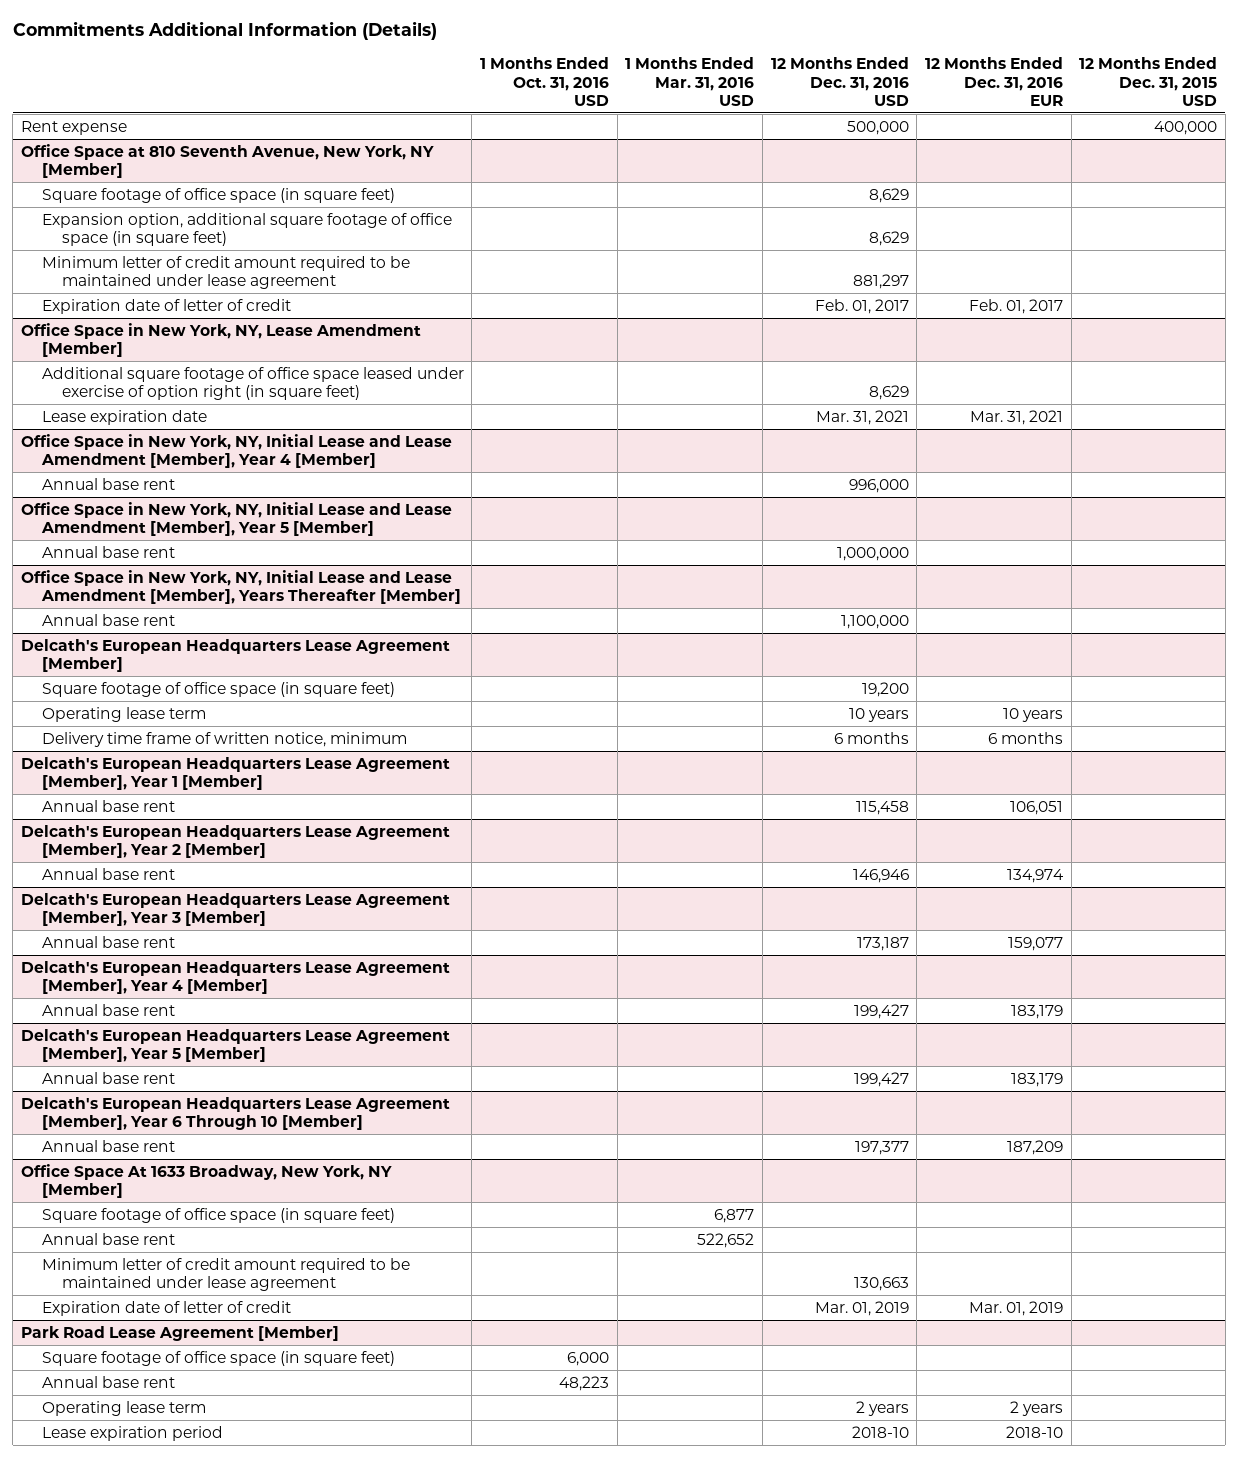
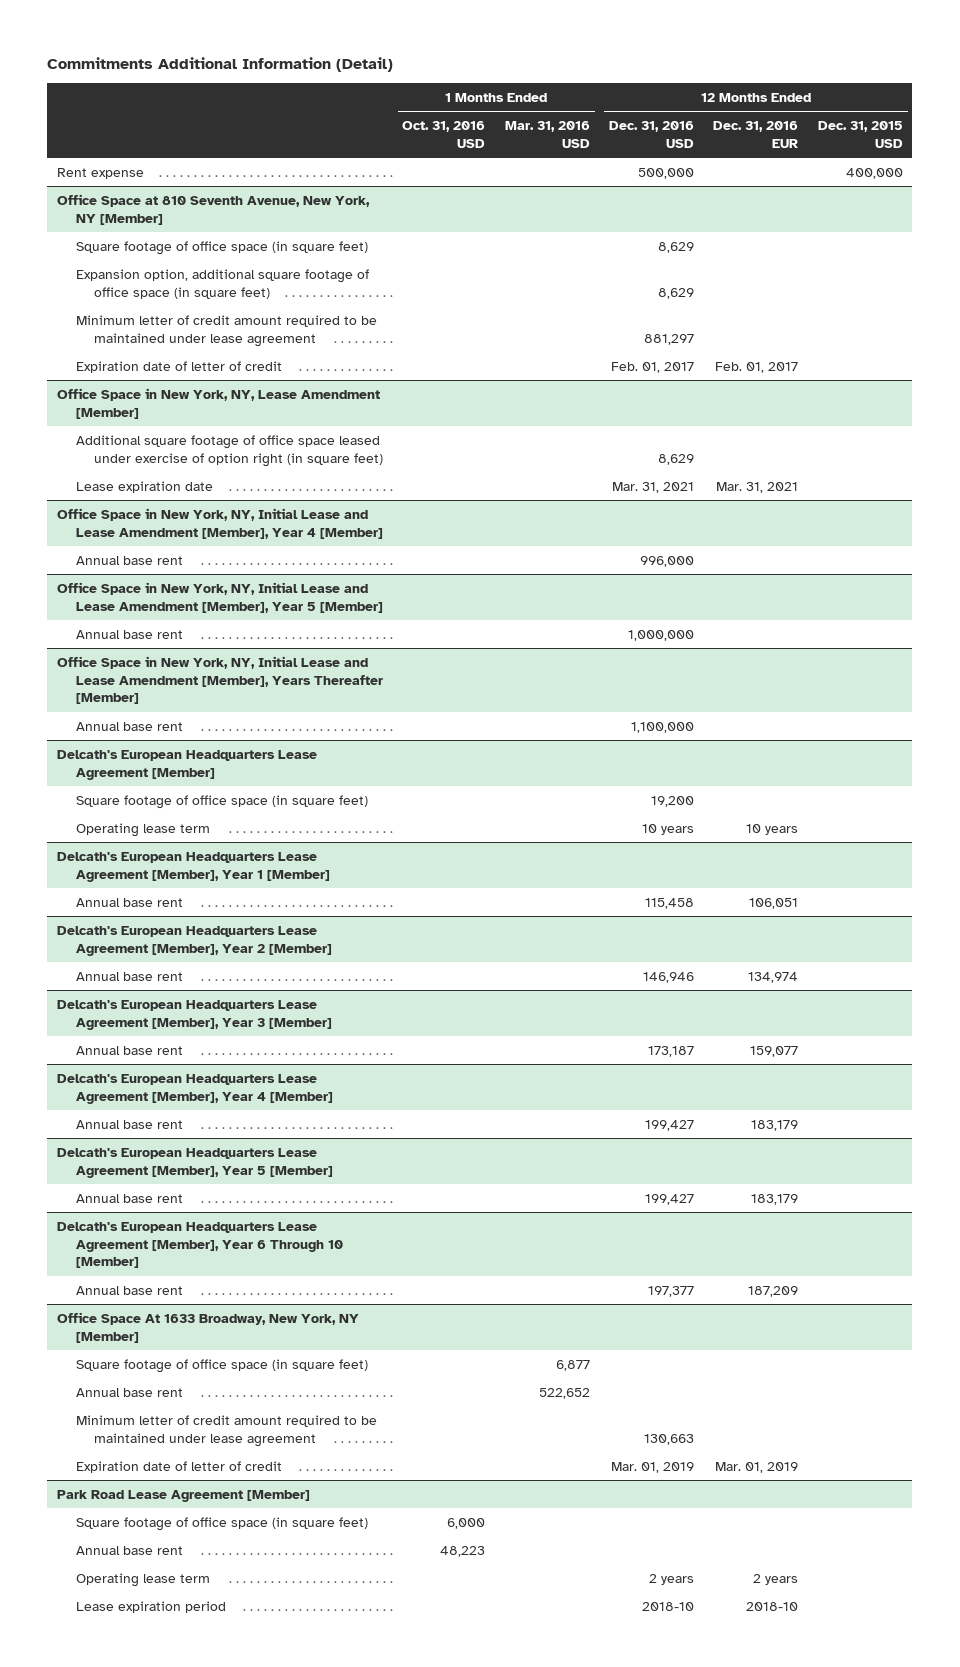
[12,21,437,41] Commitments Additional Information (Details) -> [47,56,394,72] Commitments Additional Information (Detail)
[41,731,407,747] Delivery time frame of written notice, minimum -> none

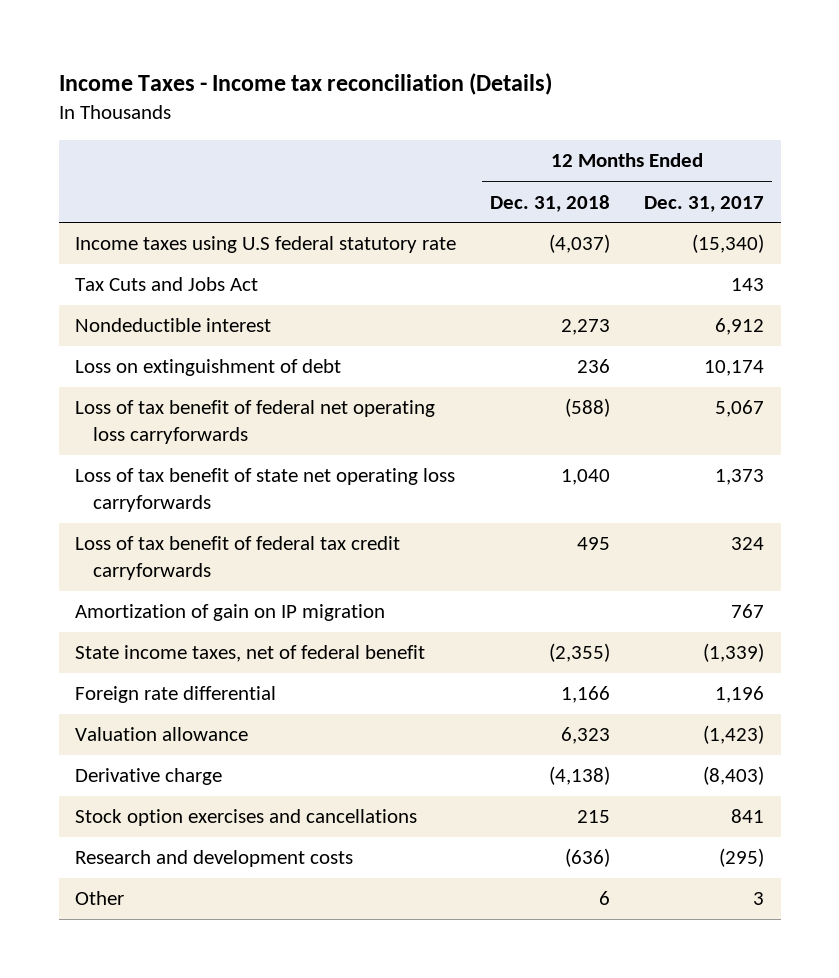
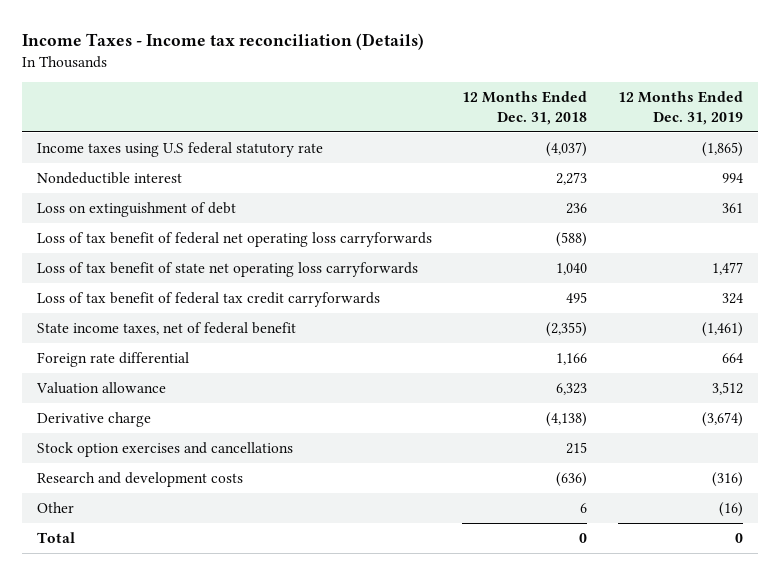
[643,195,764,212] Dec. 31, 2017 -> none
none -> [617,90,743,125] 12 Months Ended Dec. 31, 2019
[75,277,259,292] Tax Cuts and Jobs Act -> none
[75,604,386,622] Amortization of gain on IP migration -> none
none -> [37,531,76,543] Total

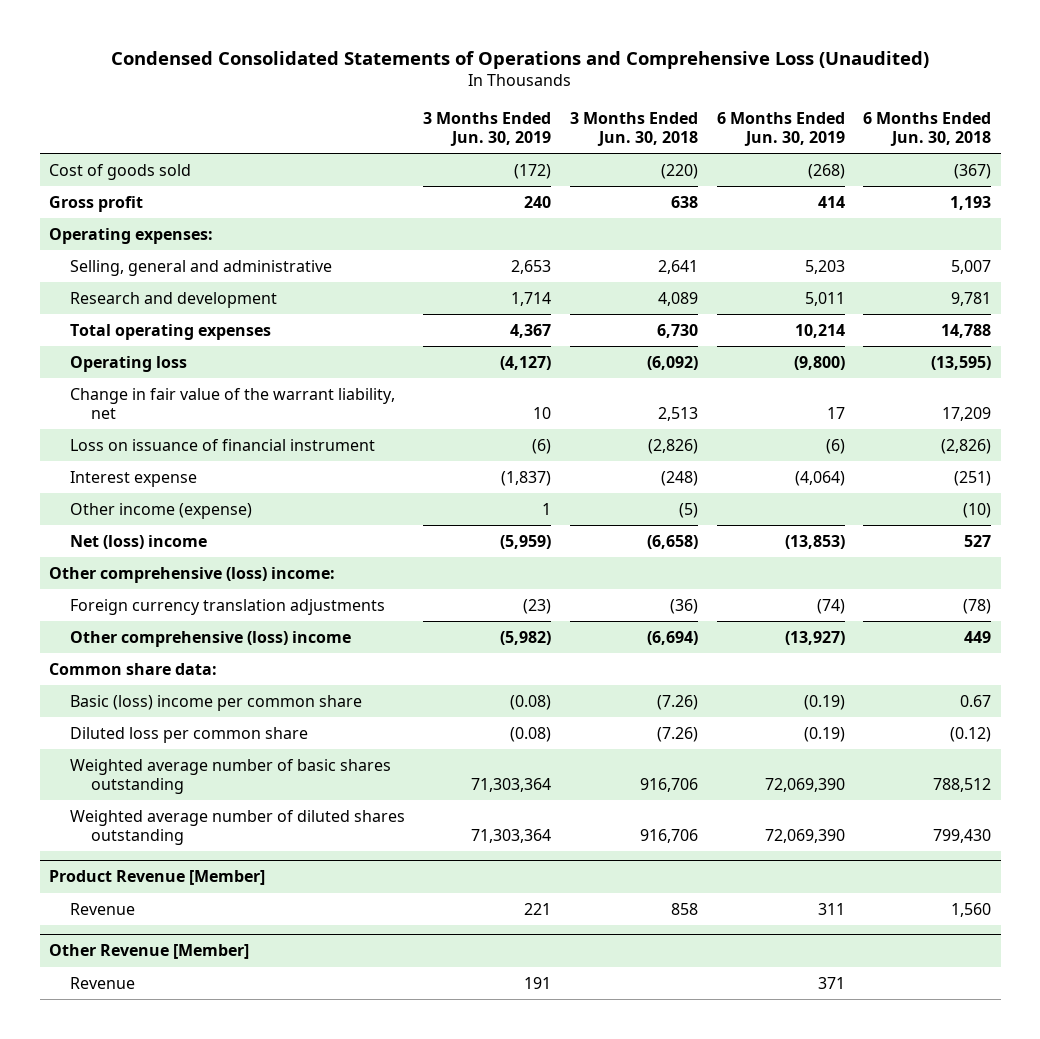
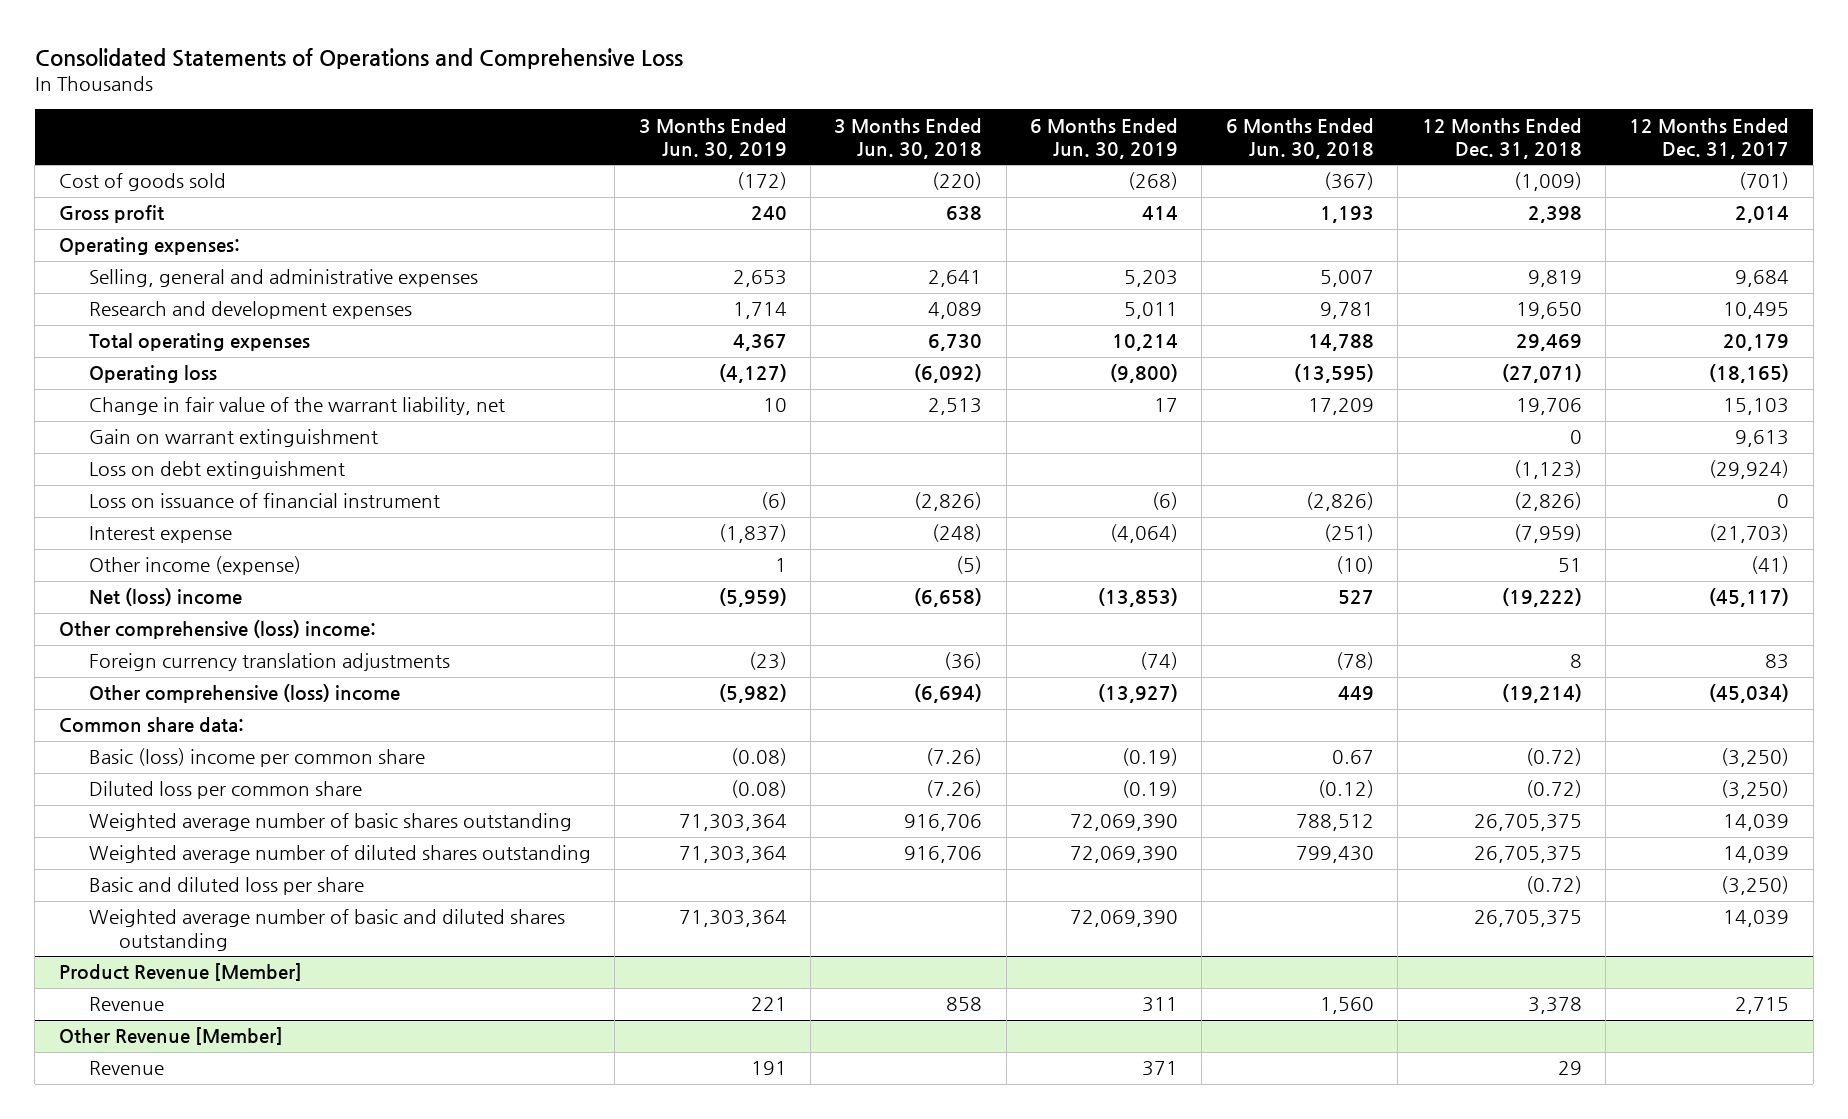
[111,50,930,69] Condensed Consolidated Statements of Operations and Comprehensive Loss (Unaudited) -> [34,47,683,69] Consolidated Statements of Operations and Comprehensive Loss
none -> [1421,117,1582,160] 12 Months Ended Dec. 31, 2018
none -> [1629,117,1790,160] 12 Months Ended Dec. 31, 2017
[69,259,332,276] Selling, general and administrative -> [89,269,479,288] Selling, general and administrative expenses
[69,291,277,308] Research and development -> [89,301,413,320] Research and development expenses
none -> [89,429,379,448] Gain on warrant extinguishment
none -> [89,461,346,480] Loss on debt extinguishment
none -> [89,877,365,896] Basic and diluted loss per share
none -> [89,909,566,951] Weighted average number of basic and diluted shares outstanding

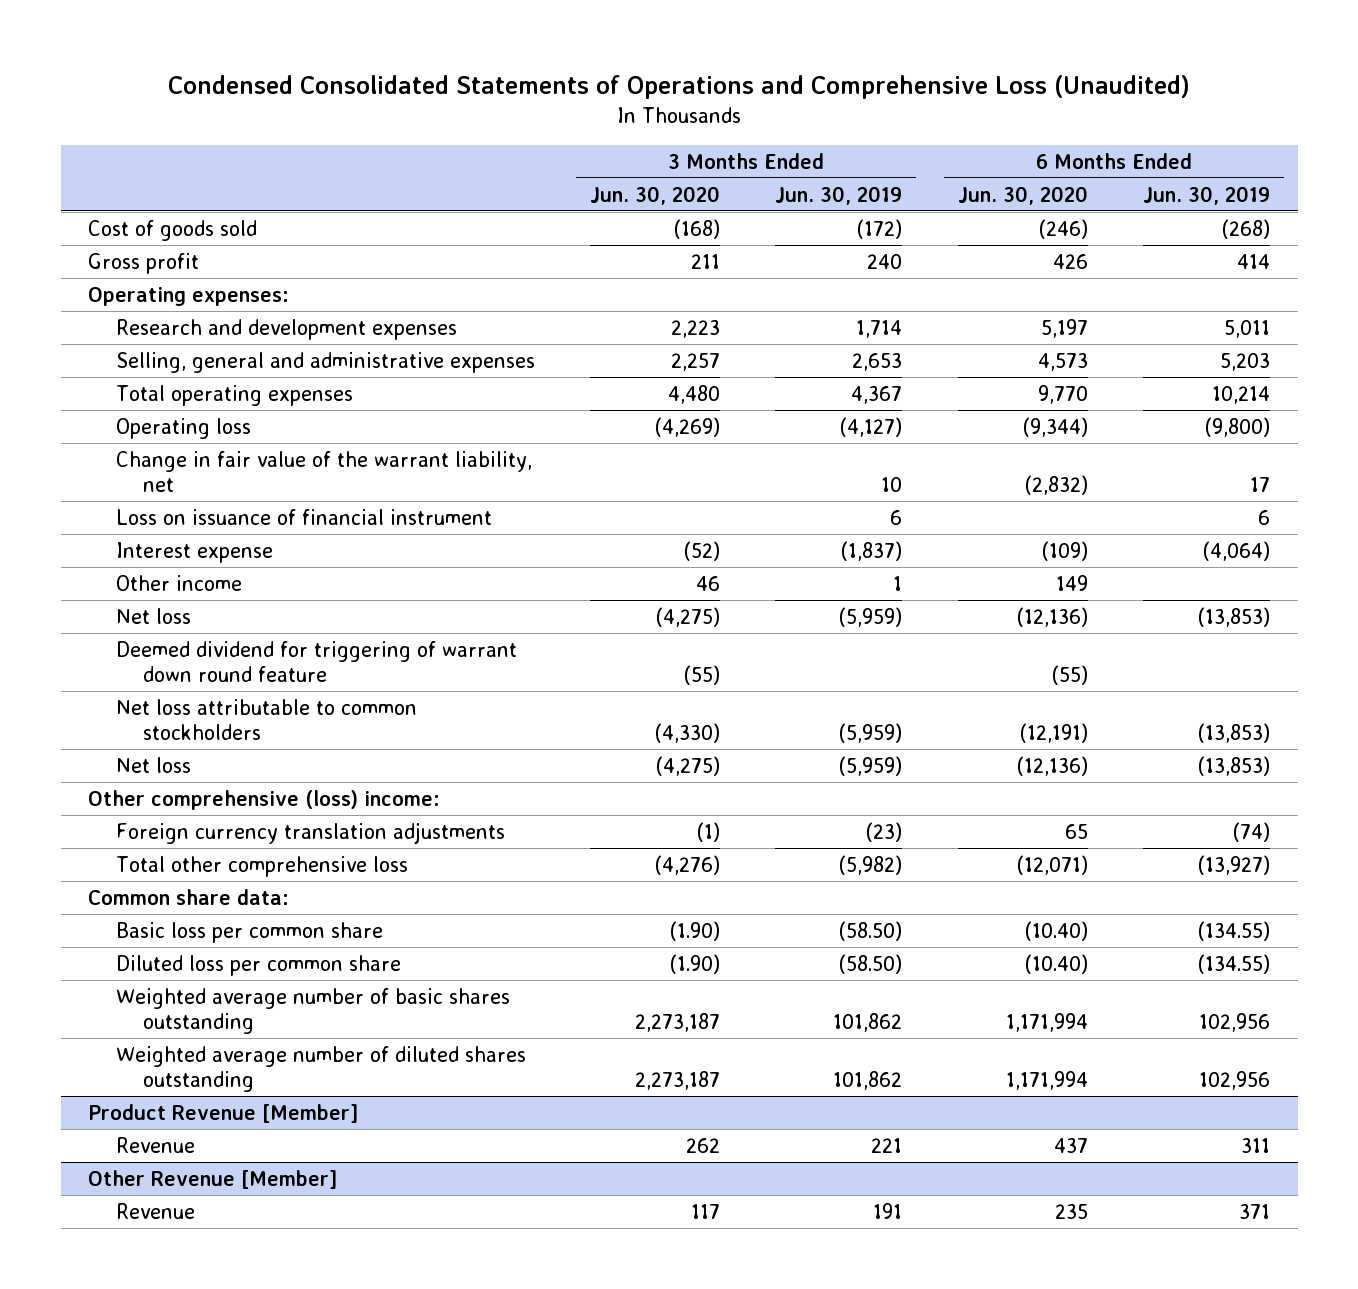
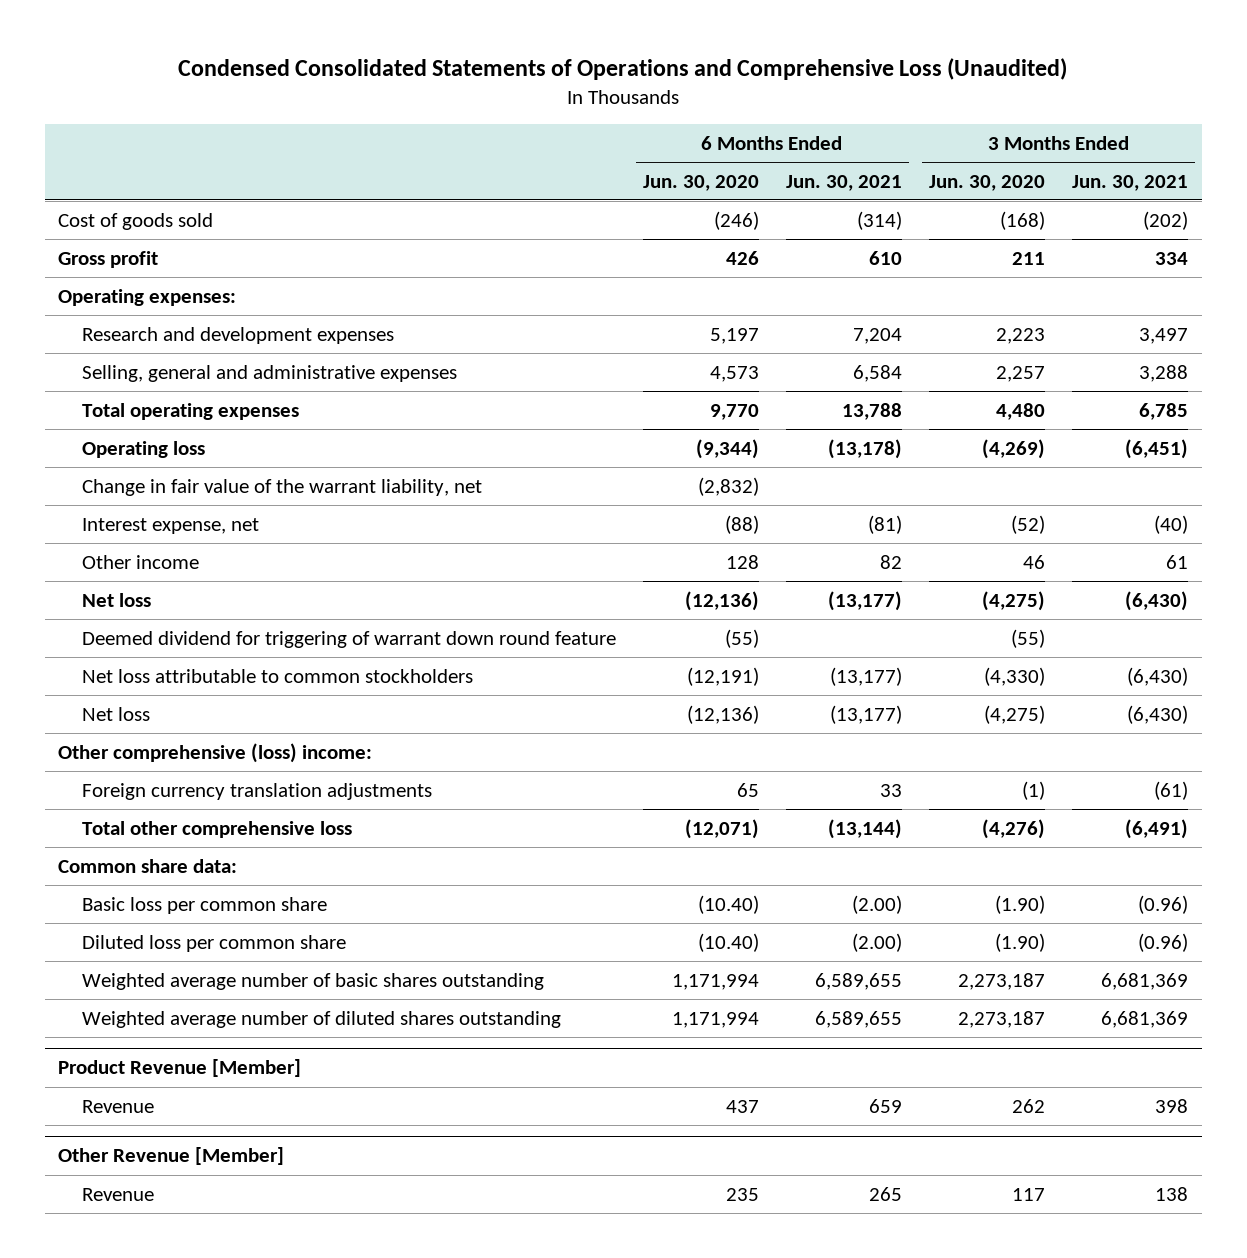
[775,185,903,205] Jun. 30, 2019 -> none
[1143,185,1271,205] Jun. 30, 2019 -> none
none -> [786,174,903,191] Jun. 30, 2021
none -> [1072,174,1189,191] Jun. 30, 2021
[115,508,492,525] Loss on issuance of financial instrument -> none
[115,541,273,563] Interest expense -> [81,517,259,534] Interest expense, net
[1041,540,1088,561] (109) -> [724,514,759,534] (88)
[1055,574,1088,591] 149 -> [725,554,759,569] 128

